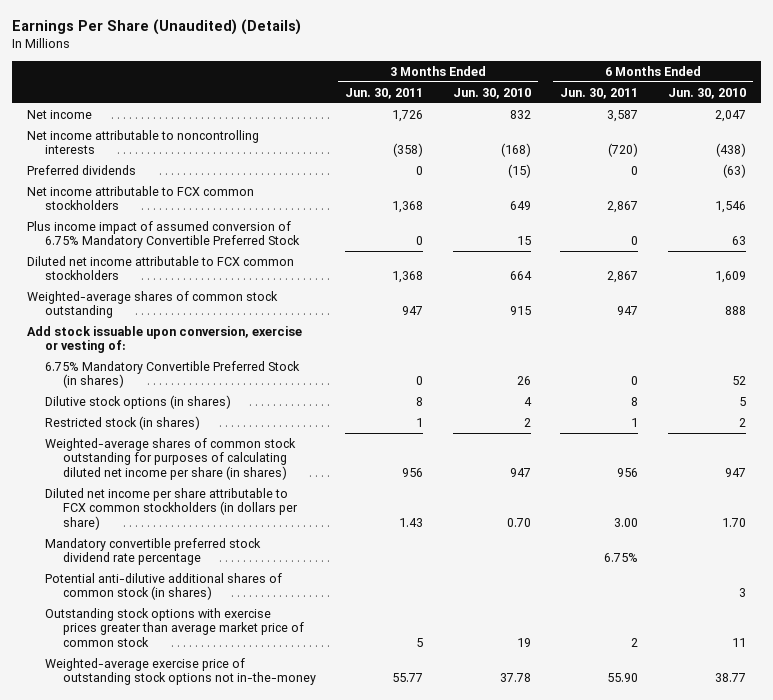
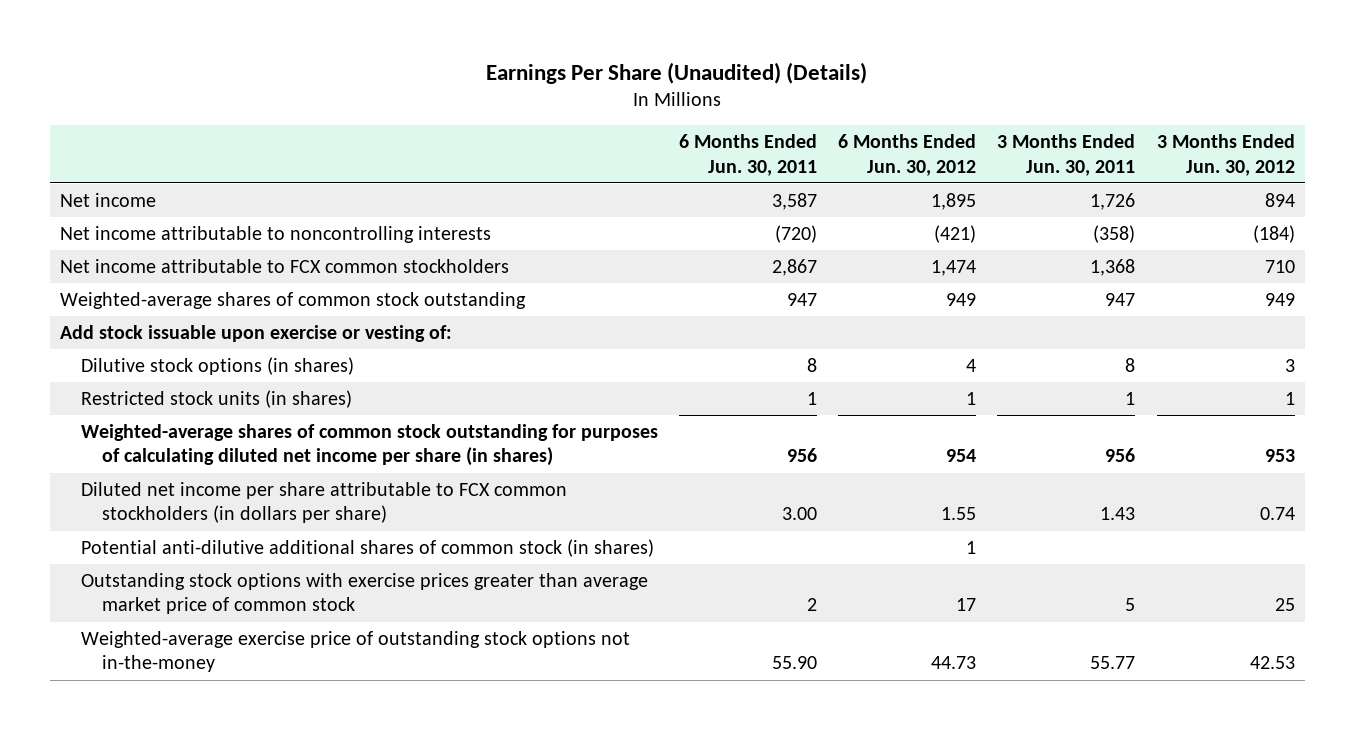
[452,87,531,99] Jun. 30, 2010 -> none
[667,87,746,99] Jun. 30, 2010 -> none
none -> [838,134,977,176] 6 Months Ended Jun. 30, 2012
none -> [1156,134,1295,176] 3 Months Ended Jun. 30, 2012
[27,164,137,175] Preferred dividends -> none
[27,220,300,249] Plus income impact of assumed conversion of 6.75% Mandatory Convertible Preferred Stock -> none
[27,255,295,281] Diluted net income attributable to FCX common stockholders -> none
[44,360,300,389] 6.75% Mandatory Convertible Preferred Stock (in shares) -> none
[27,325,303,354] Add stock issuable upon conversion, exercise or vesting of: -> [60,324,453,342] Add stock issuable upon exercise or vesting of:
[44,415,200,430] Restricted stock (in shares) -> [81,389,353,408] Restricted stock units (in shares)
[44,537,261,566] Mandatory convertible preferred stock dividend rate percentage -> none

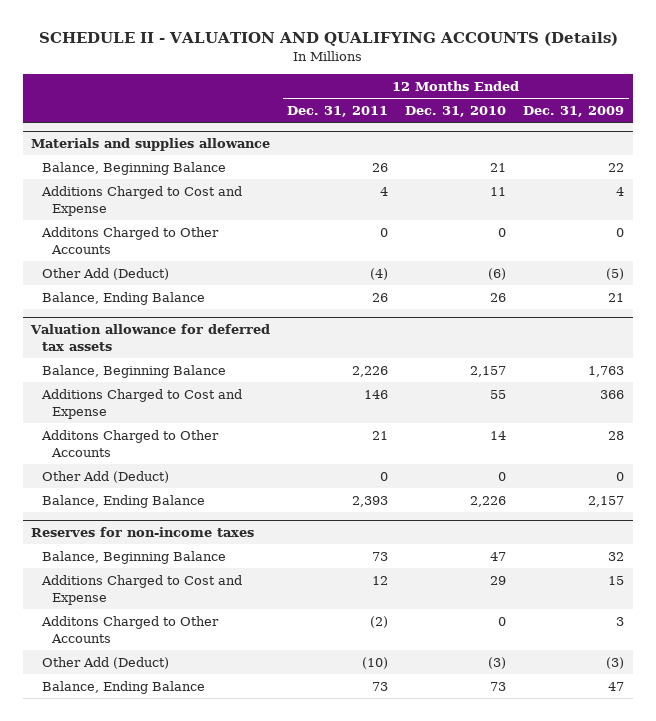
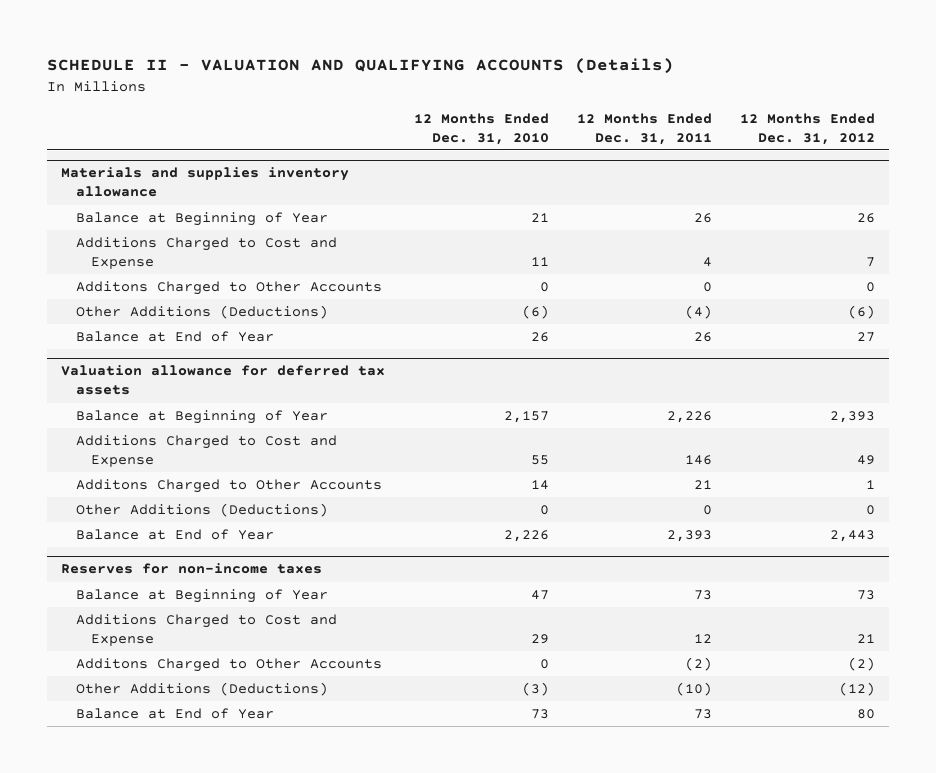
[523,105,625,117] Dec. 31, 2009 -> none
none -> [740,112,876,145] 12 Months Ended Dec. 31, 2012
[31,138,271,152] Materials and supplies allowance -> [61,167,350,198] Materials and supplies inventory allowance
[41,161,226,175] Balance, Beginning Balance -> [76,212,329,227] Balance at Beginning of Year
[41,267,169,280] Other Add (Deduct) -> [76,305,329,320] Other Additions (Deductions)
[41,291,205,305] Balance, Ending Balance -> [76,331,275,343] Balance at End of Year
[41,364,226,378] Balance, Beginning Balance -> [76,410,329,425] Balance at Beginning of Year
[41,470,169,483] Other Add (Deduct) -> [76,503,329,518] Other Additions (Deductions)
[41,494,205,508] Balance, Ending Balance -> [76,529,275,541] Balance at End of Year
[41,550,226,564] Balance, Beginning Balance -> [76,589,329,604] Balance at Beginning of Year
[41,656,169,669] Other Add (Deduct) -> [76,682,329,697] Other Additions (Deductions)
[41,680,205,694] Balance, Ending Balance -> [76,708,275,720] Balance at End of Year

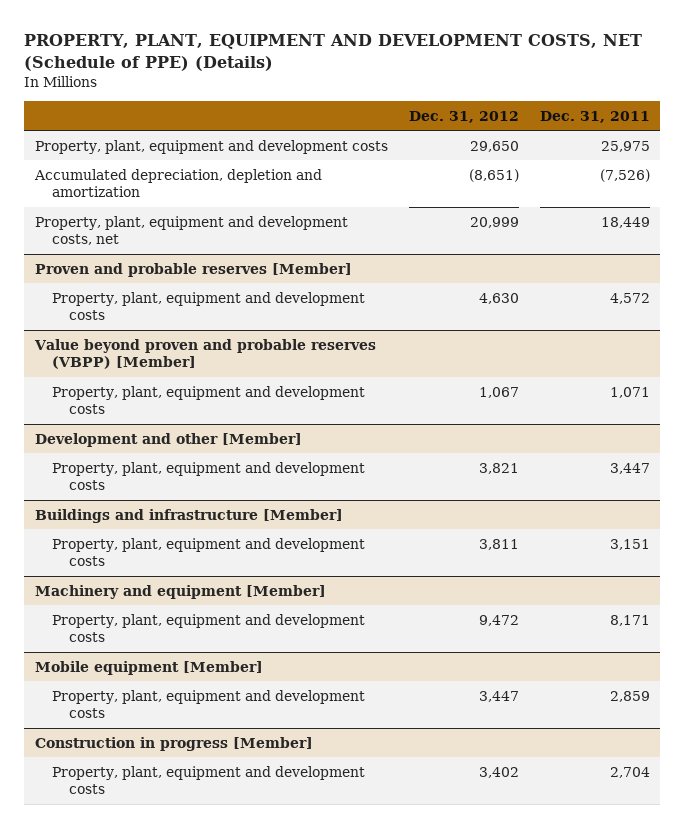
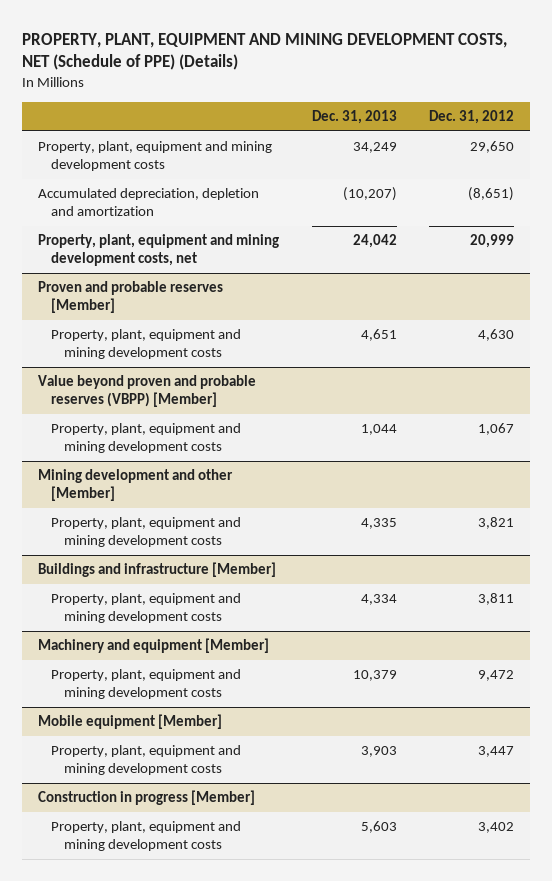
[24,34,643,72] PROPERTY, PLANT, EQUIPMENT AND DEVELOPMENT COSTS, NET (Schedule of PPE) (Details) -> [22,32,508,71] PROPERTY, PLANT, EQUIPMENT AND MINING DEVELOPMENT COSTS, NET (Schedule of PPE) (Details)
[539,110,650,123] Dec. 31, 2011 -> none
none -> [311,109,397,124] Dec. 31, 2013
[34,139,388,154] Property, plant, equipment and development costs -> [38,141,273,172] Property, plant, equipment and mining development costs
[34,215,348,246] Property, plant, equipment and development costs, net -> [38,234,280,267] Property, plant, equipment and mining development costs, net
[51,291,365,321] Property, plant, equipment and development costs -> [50,329,241,360] Property, plant, equipment and mining development costs
[51,385,365,415] Property, plant, equipment and development costs -> [50,423,241,454] Property, plant, equipment and mining development costs
[34,432,302,447] Development and other [Member] -> [38,469,234,502] Mining development and other [Member]
[51,461,365,491] Property, plant, equipment and development costs -> [50,517,241,548] Property, plant, equipment and mining development costs
[51,537,365,567] Property, plant, equipment and development costs -> [50,593,241,624] Property, plant, equipment and mining development costs
[51,613,365,643] Property, plant, equipment and development costs -> [50,669,241,700] Property, plant, equipment and mining development costs
[51,689,365,719] Property, plant, equipment and development costs -> [50,745,241,776] Property, plant, equipment and mining development costs
[51,765,365,795] Property, plant, equipment and development costs -> [50,821,241,852] Property, plant, equipment and mining development costs

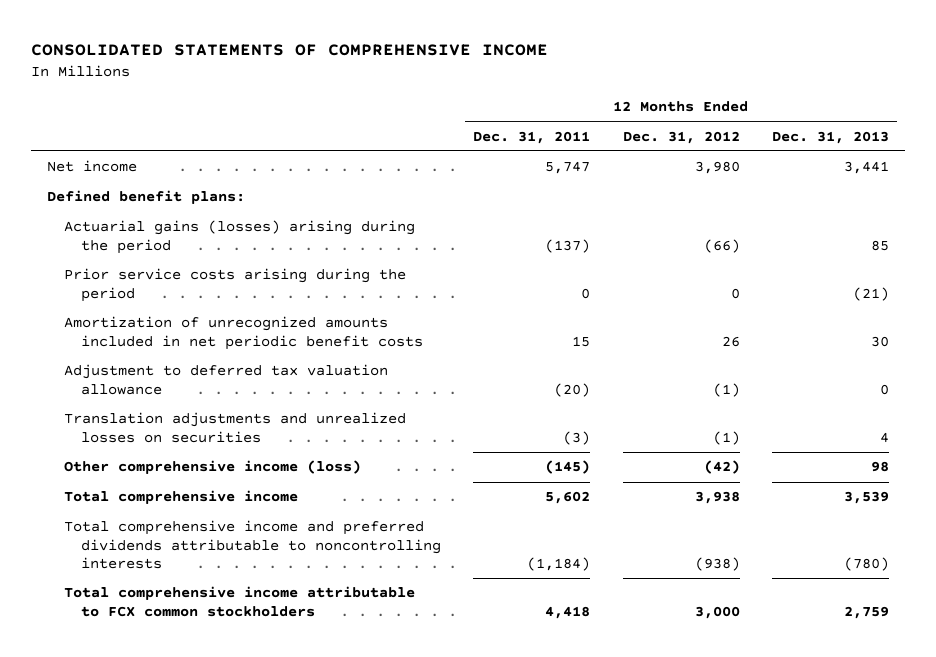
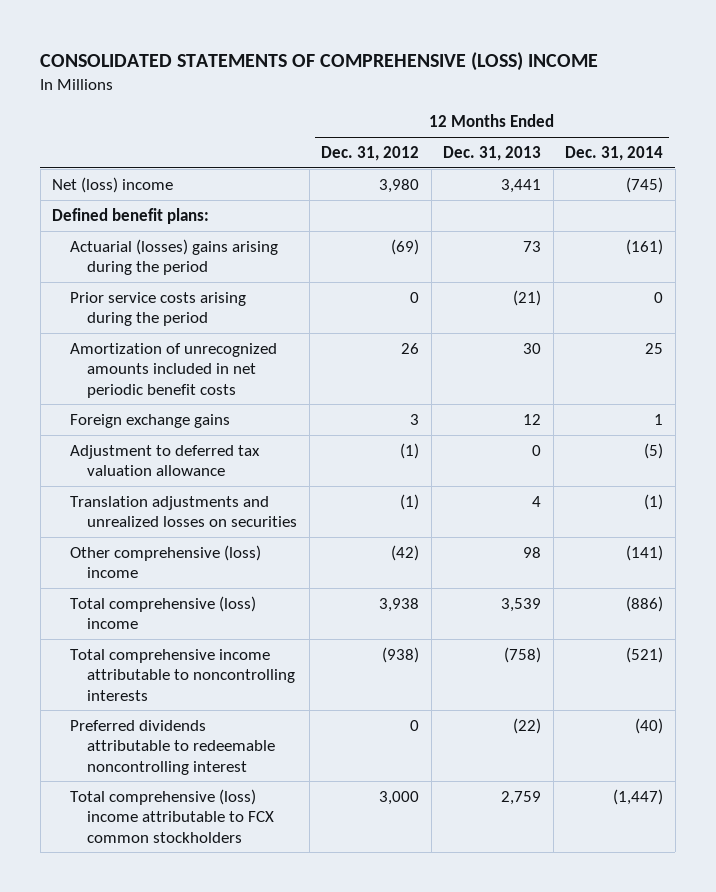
[30,43,548,56] CONSOLIDATED STATEMENTS OF COMPREHENSIVE INCOME -> [40,51,599,71] CONSOLIDATED STATEMENTS OF COMPREHENSIVE (LOSS) INCOME
[473,130,591,144] Dec. 31, 2011 -> none
none -> [565,145,664,161] Dec. 31, 2014
[47,160,138,173] Net income -> [52,176,174,193] Net (loss) income
[63,220,415,254] Actuarial gains (losses) arising during the period -> [69,238,278,276] Actuarial (losses) gains arising during the period
[703,238,740,253] (66) -> [391,238,420,255] (69)
[871,239,890,251] 85 -> [523,240,542,252] 73
none -> [69,413,230,428] Foreign exchange gains
[63,460,361,475] Other comprehensive income (loss) -> [69,544,261,579] Other comprehensive (loss) income
[63,490,298,505] Total comprehensive income -> [69,595,256,630] Total comprehensive (loss) income
[63,520,441,569] Total comprehensive income and preferred dividends attributable to noncontrolling interests -> [69,648,296,701] Total comprehensive income attributable to noncontrolling interests
[844,556,890,571] (780) -> [504,646,542,663] (758)
none -> [69,719,276,775] Preferred dividends attributable to redeemable noncontrolling interest
[63,586,415,617] Total comprehensive income attributable to FCX common stockholders -> [69,788,275,843] Total comprehensive (loss) income attributable to FCX common stockholders

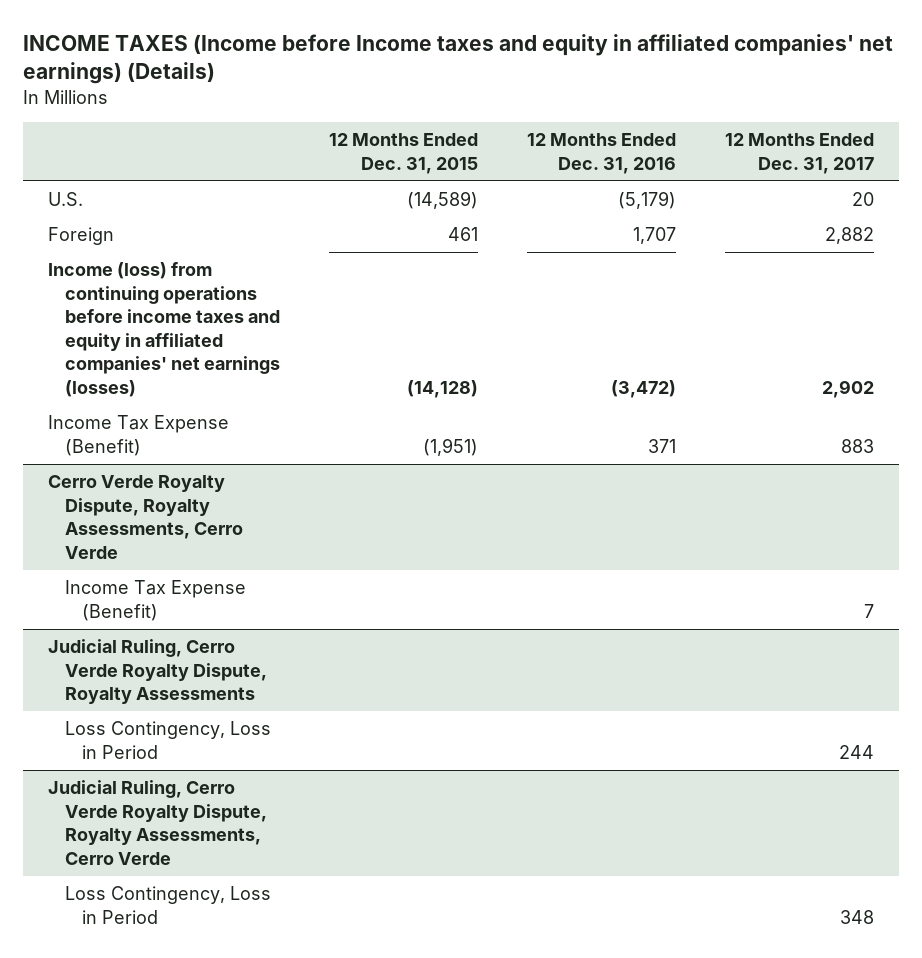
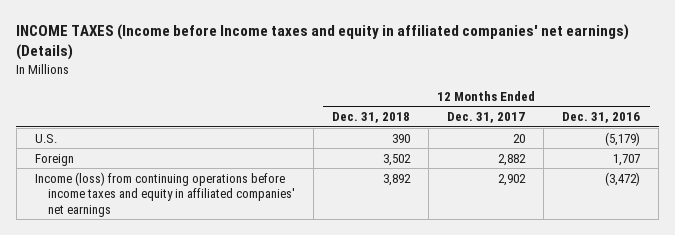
[329,133,479,174] 12 Months Ended Dec. 31, 2015 -> none
none -> [332,112,411,124] Dec. 31, 2018
[47,415,229,456] Income Tax Expense (Benefit) -> none
[47,475,243,559] Cerro Verde Royalty Dispute, Royalty Assessments, Cerro Verde -> none
[64,580,246,621] Income Tax Expense (Benefit) -> none
[47,639,267,705] Judicial Ruling, Cerro Verde Royalty Dispute, Royalty Assessments -> none
[64,721,271,759] Loss Contingency, Loss in Period -> none
[47,780,267,865] Judicial Ruling, Cerro Verde Royalty Dispute, Royalty Assessments, Cerro Verde -> none
[64,886,271,924] Loss Contingency, Loss in Period -> none
[47,262,280,398] Income (loss) from continuing operations before income taxes and equity in affiliated companies' net earnings (losses) -> [34,171,296,217] Income (loss) from continuing operations before income taxes and equity in affiliated companies' net earnings

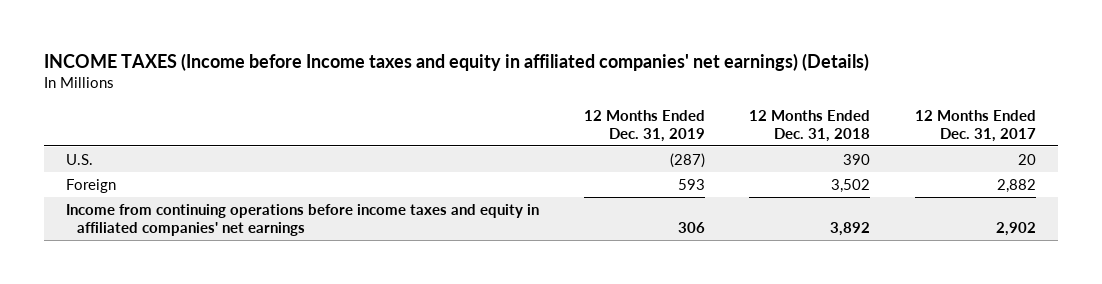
[562,112,641,124] Dec. 31, 2016 -> none
none -> [583,110,705,142] 12 Months Ended Dec. 31, 2019
[34,171,296,217] Income (loss) from continuing operations before income taxes and equity in affiliated companies' net earnings -> [66,203,540,236] Income from continuing operations before income taxes and equity in affiliated companies' net earnings

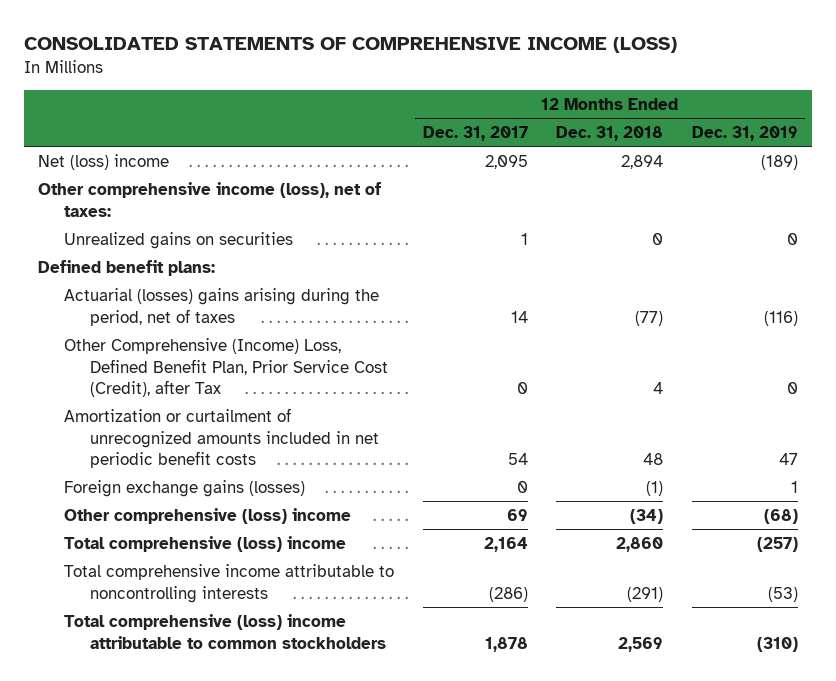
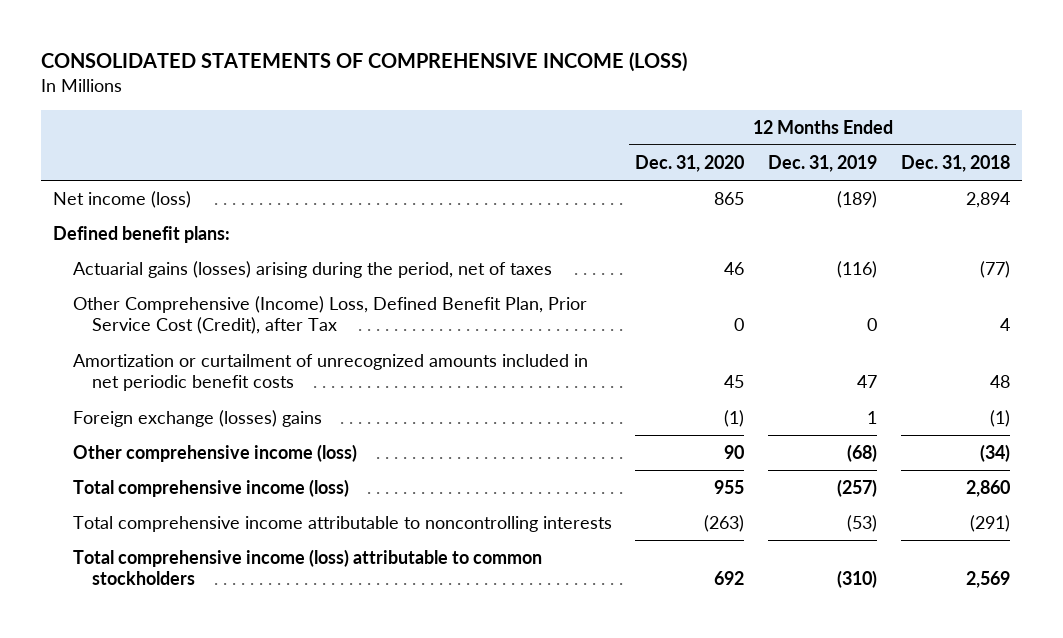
[422,125,528,141] Dec. 31, 2017 -> none
none -> [635,154,745,172] Dec. 31, 2020
[38,181,382,217] Other comprehensive income (loss), net of taxes: -> none
[64,231,294,249] Unrealized gains on securities -> none
[38,153,170,170] Net (loss) income -> [53,190,192,208] Net income (loss)
[64,287,380,326] Actuarial (losses) gains arising during the period, net of taxes -> [72,260,552,278] Actuarial gains (losses) arising during the period, net of taxes
[64,479,306,497] Foreign exchange gains (losses) -> [72,409,322,427] Foreign exchange (losses) gains
[64,507,352,524] Other comprehensive (loss) income -> [72,443,357,462] Other comprehensive income (loss)
[64,535,347,552] Total comprehensive (loss) income -> [72,478,349,497] Total comprehensive income (loss)
[64,613,387,649] Total comprehensive (loss) income attributable to common stockholders -> [72,548,542,586] Total comprehensive income (loss) attributable to common stockholders

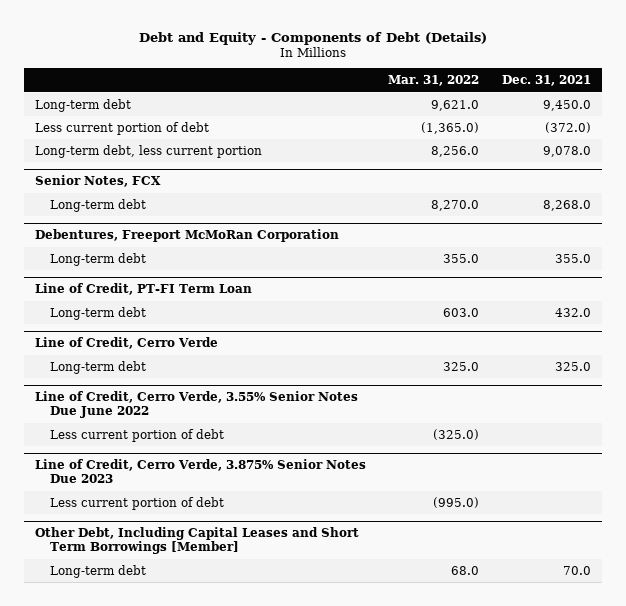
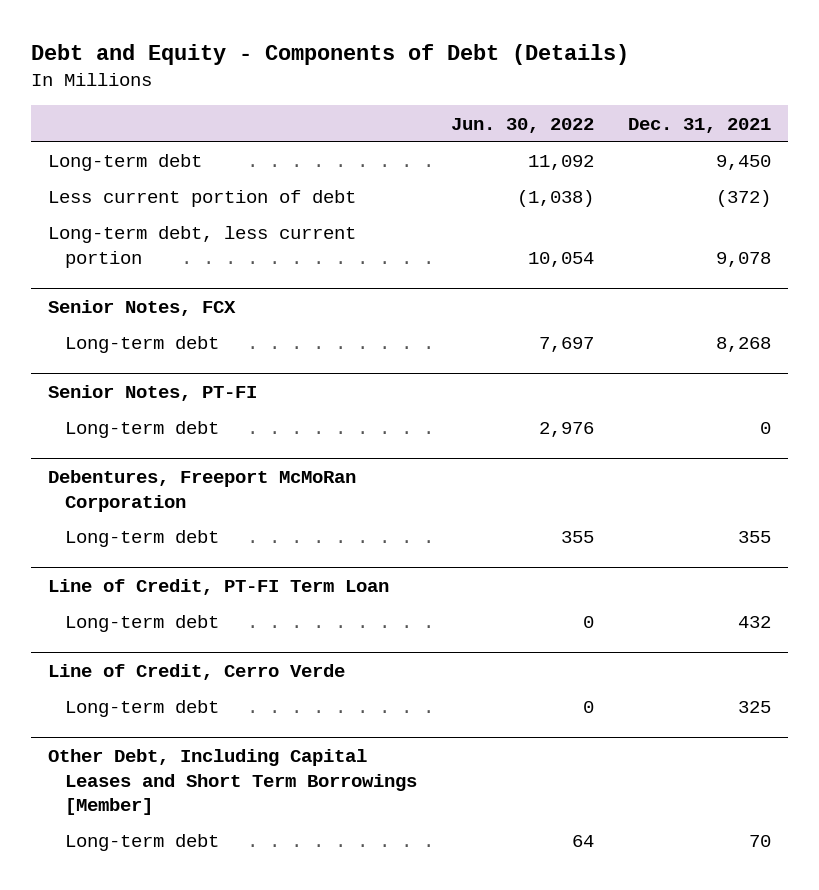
[388,74,480,86] Mar. 31, 2022 -> none
none -> [450,117,594,133] Jun. 30, 2022
[542,99,591,111] 9,450.0 -> [716,155,772,171] 9,450
[544,121,591,133] (372.0) -> [716,190,772,208] (372)
[542,145,591,157] 9,078.0 -> [716,252,772,268] 9,078
[542,199,591,211] 8,268.0 -> [716,337,772,353] 8,268
none -> [47,384,257,401] Senior Notes, PT-FI
none -> [64,421,219,439] Long-term debt
[554,253,591,263] 355.0 -> [738,531,772,544] 355
[554,307,591,317] 432.0 -> [738,616,772,629] 432
[35,390,359,419] Line of Credit, Cerro Verde, 3.55% Senior Notes Due June 2022 -> none
[50,428,225,442] Less current portion of debt -> none
[35,458,367,484] Line of Credit, Cerro Verde, 3.875% Senior Notes Due 2023 -> none
[50,496,225,510] Less current portion of debt -> none
[554,361,591,371] 325.0 -> [738,701,772,714] 325
[562,565,591,575] 70.0 -> [749,835,772,848] 70

